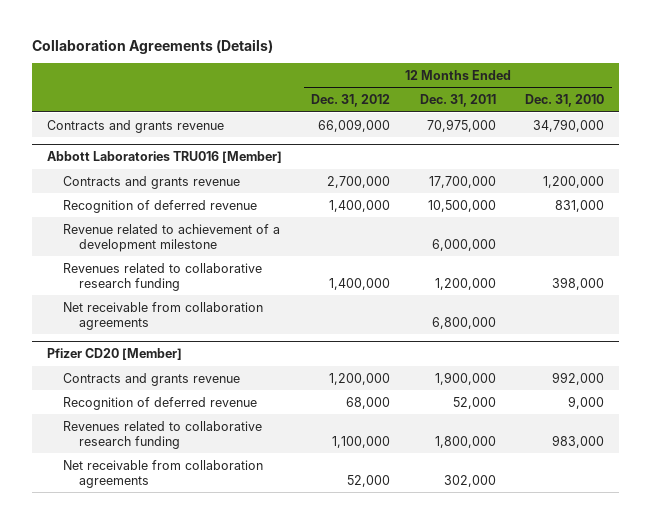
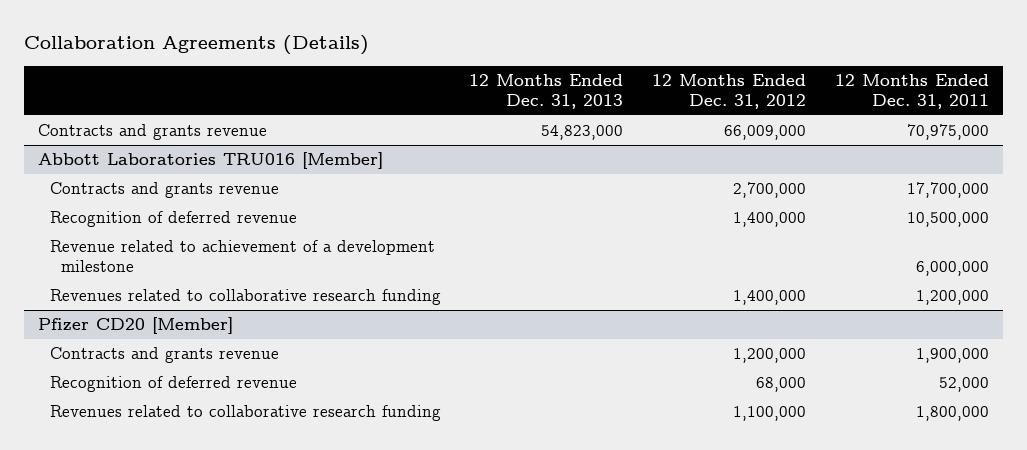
[525,93,605,107] Dec. 31, 2010 -> none
none -> [469,73,624,110] 12 Months Ended Dec. 31, 2013
[62,301,263,330] Net receivable from collaboration agreements -> none
[62,459,263,488] Net receivable from collaboration agreements -> none

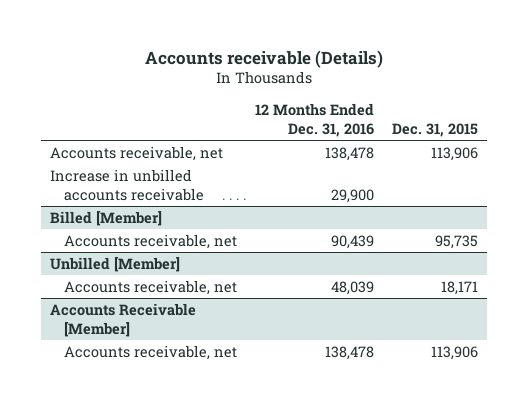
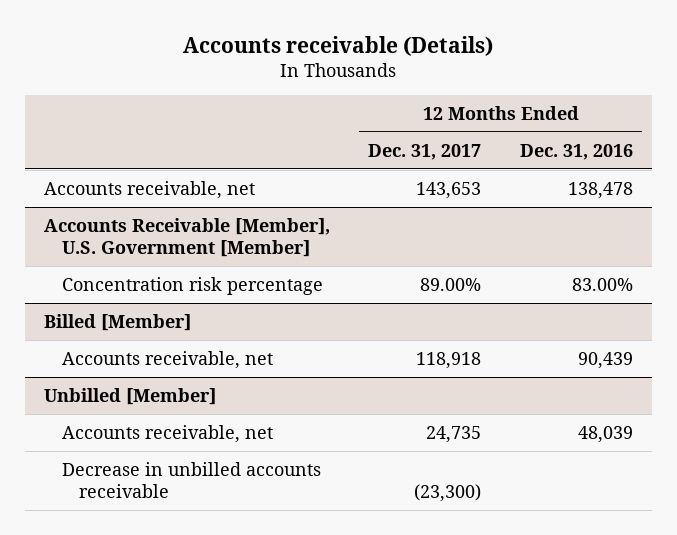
[392,122,479,137] Dec. 31, 2015 -> none
none -> [368,143,482,160] Dec. 31, 2017
[49,168,204,201] Increase in unbilled accounts receivable -> none
none -> [43,217,330,258] Accounts Receivable [Member], U.S. Government [Member]
none -> [61,276,323,295] Concentration risk percentage
[49,302,196,337] Accounts Receivable [Member] -> none
[63,344,237,360] Accounts receivable, net -> none
none -> [61,461,321,499] Decrease in unbilled accounts receivable

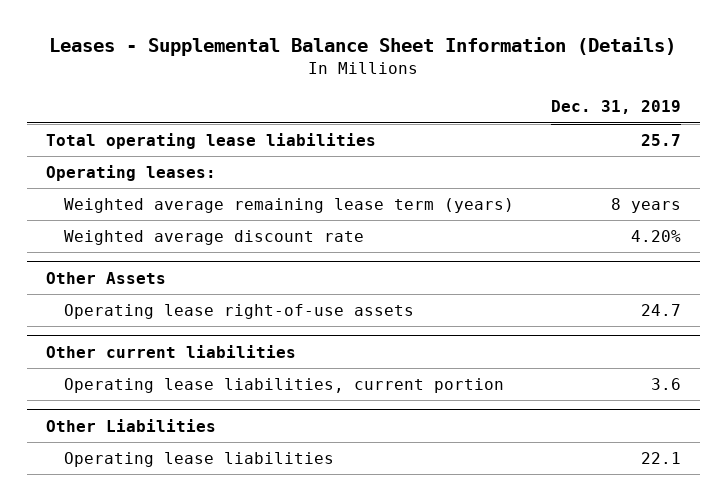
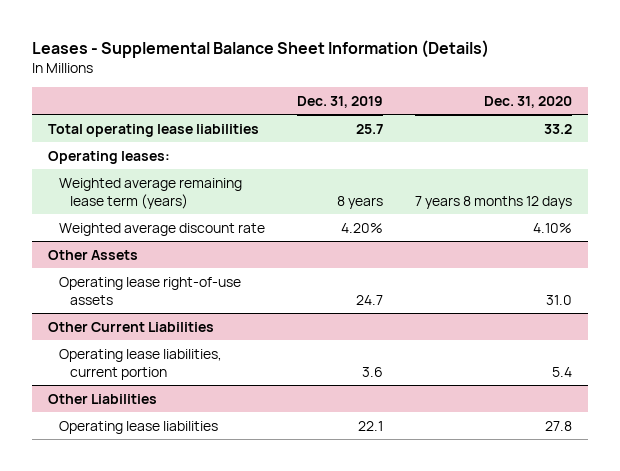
none -> [484,95,573,108] Dec. 31, 2020
[45,345,296,359] Other current liabilities -> [48,321,215,332] Other Current Liabilities

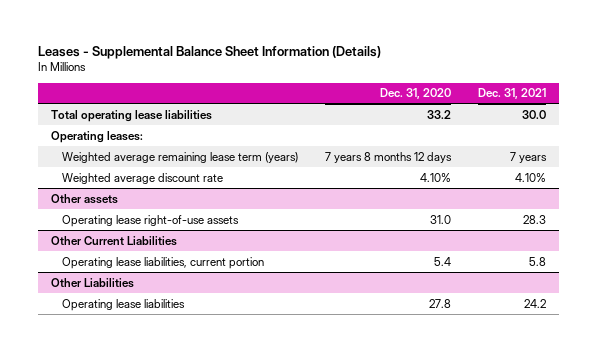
[297,95,384,108] Dec. 31, 2019 -> none
none -> [477,88,546,100] Dec. 31, 2021
[48,249,139,260] Other Assets -> [51,193,119,204] Other assets

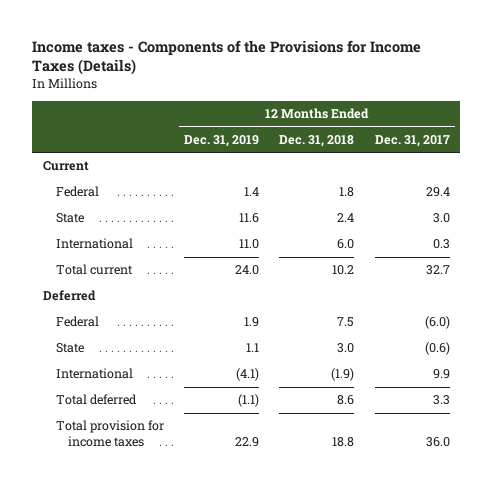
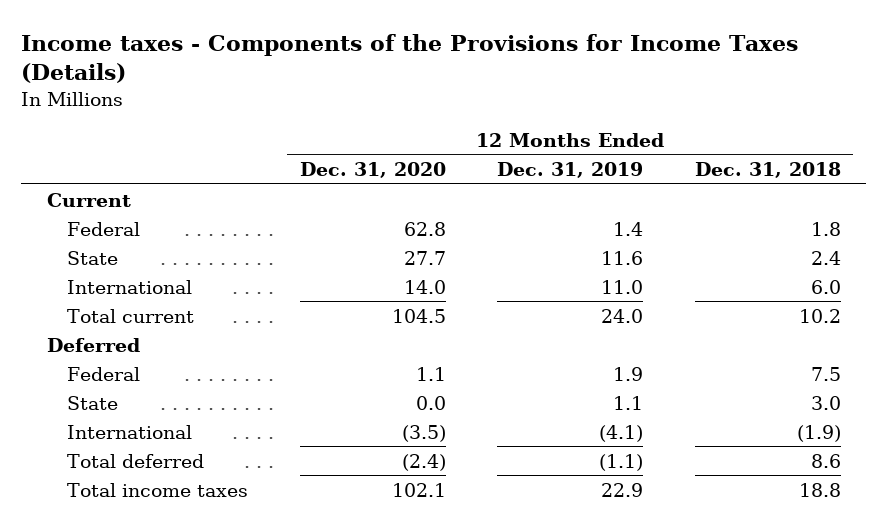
[374,134,450,147] Dec. 31, 2017 -> none
none -> [299,161,446,178] Dec. 31, 2020
[55,420,164,448] Total provision for income taxes -> [67,482,249,497] Total income taxes

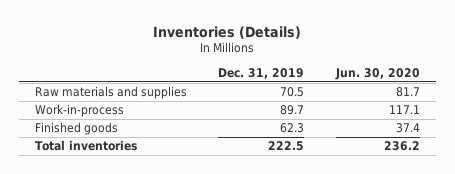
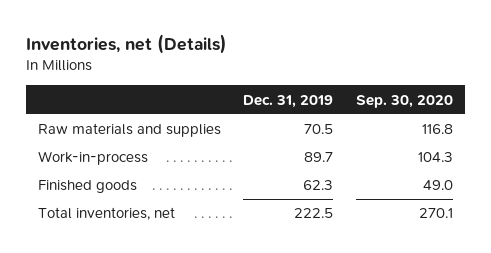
[153,25,302,39] Inventories (Details) -> [26,33,228,54] Inventories, net (Details)
[335,68,421,81] Jun. 30, 2020 -> none
none -> [356,94,454,108] Sep. 30, 2020
[34,140,137,152] Total inventories -> [37,207,175,221] Total inventories, net

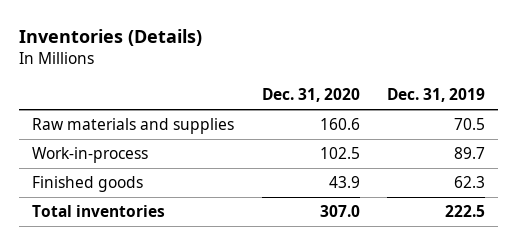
[26,33,228,54] Inventories, net (Details) -> [18,29,202,47] Inventories (Details)
[356,94,454,108] Sep. 30, 2020 -> none
none -> [261,88,360,103] Dec. 31, 2020
[37,207,175,221] Total inventories, net -> [32,205,166,218] Total inventories

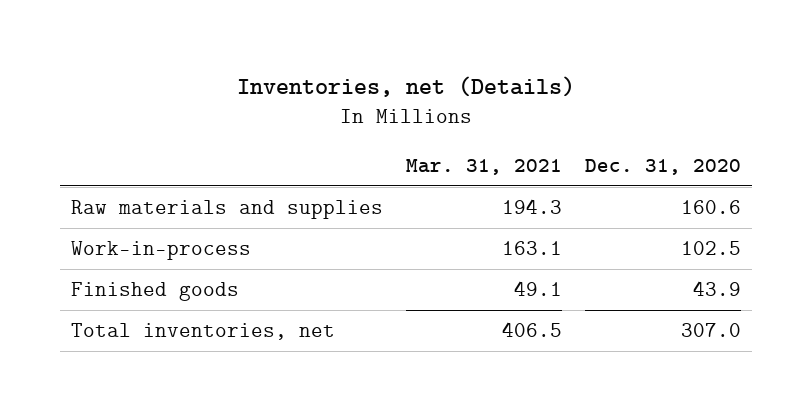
[18,29,202,47] Inventories (Details) -> [237,75,576,97] Inventories, net (Details)
[386,88,485,103] Dec. 31, 2019 -> none
none -> [406,158,563,175] Mar. 31, 2021
[32,205,166,218] Total inventories -> [71,323,336,341] Total inventories, net

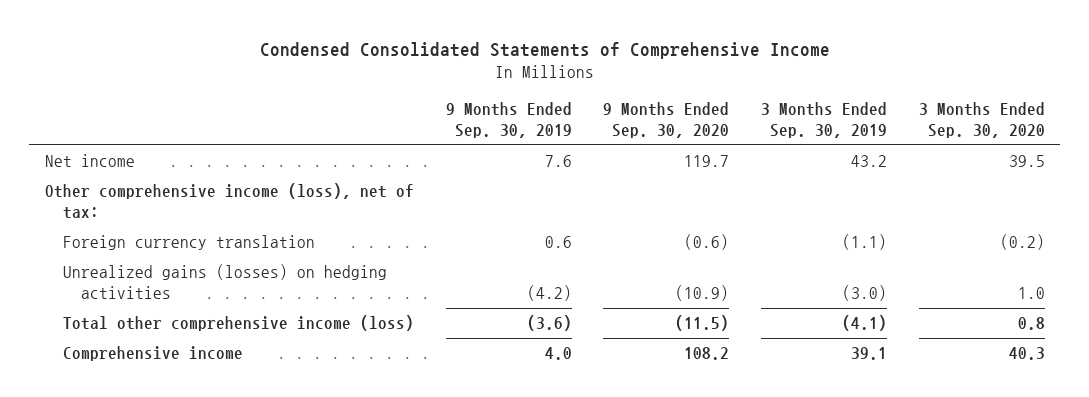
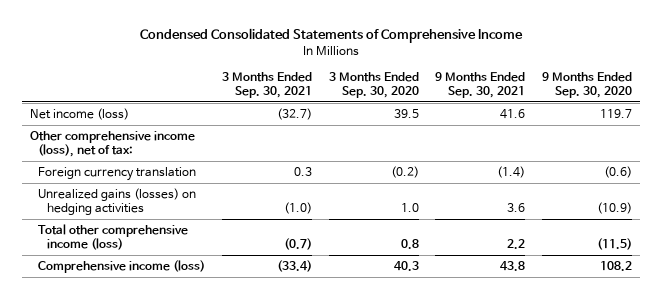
[445,102,572,138] 9 Months Ended Sep. 30, 2019 -> none
[760,102,887,138] 3 Months Ended Sep. 30, 2019 -> none
none -> [222,72,313,99] 3 Months Ended Sep. 30, 2021
none -> [435,72,526,99] 9 Months Ended Sep. 30, 2021
[44,154,135,168] Net income -> [30,107,130,120] Net income (loss)
[62,346,243,362] Comprehensive income -> [38,259,206,273] Comprehensive income (loss)

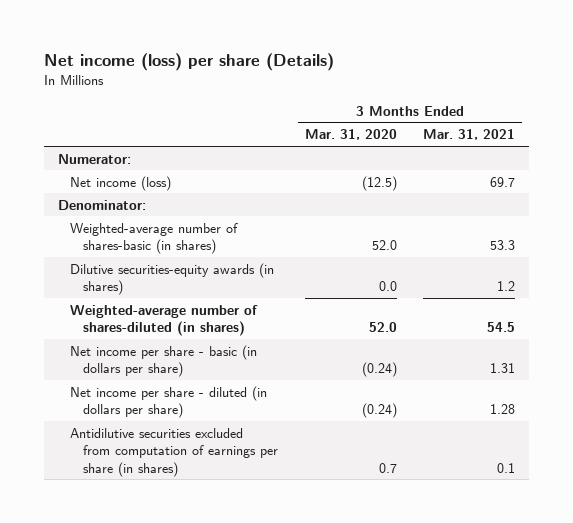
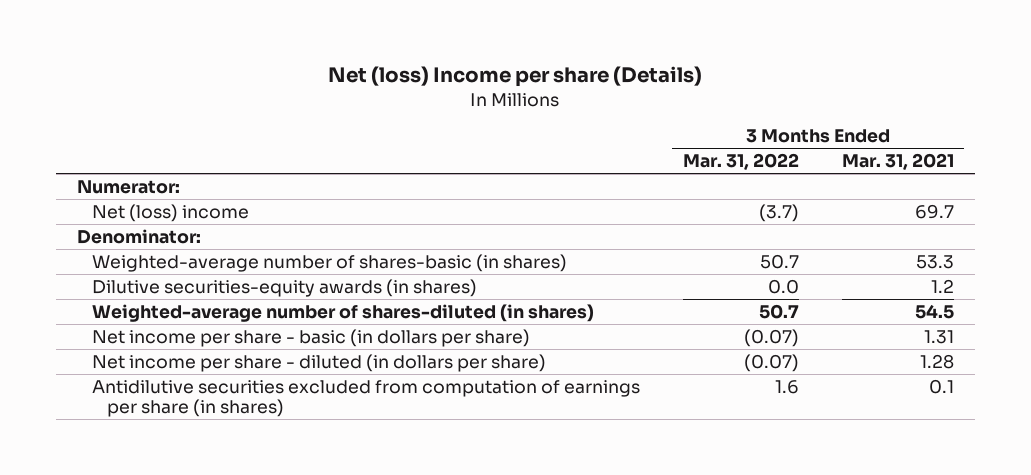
[44,53,335,72] Net income (loss) per share (Details) -> [328,66,703,88] Net (loss) Income per share (Details)
[304,129,397,141] Mar. 31, 2020 -> none
none -> [682,152,799,170] Mar. 31, 2022
[70,175,172,191] Net income (loss) -> [92,203,250,222] Net (loss) income

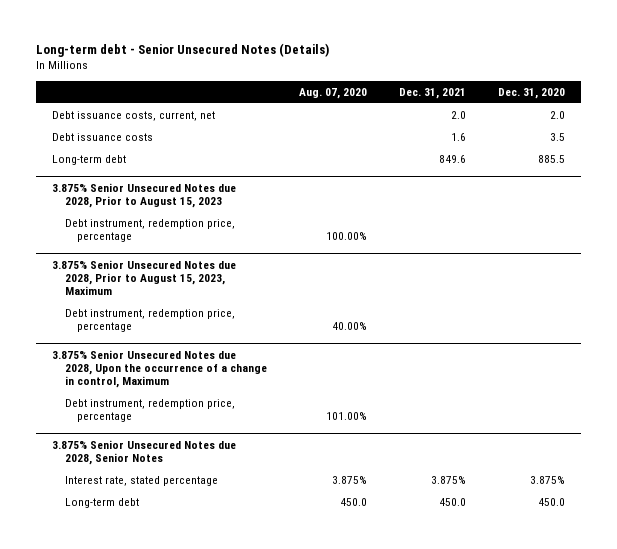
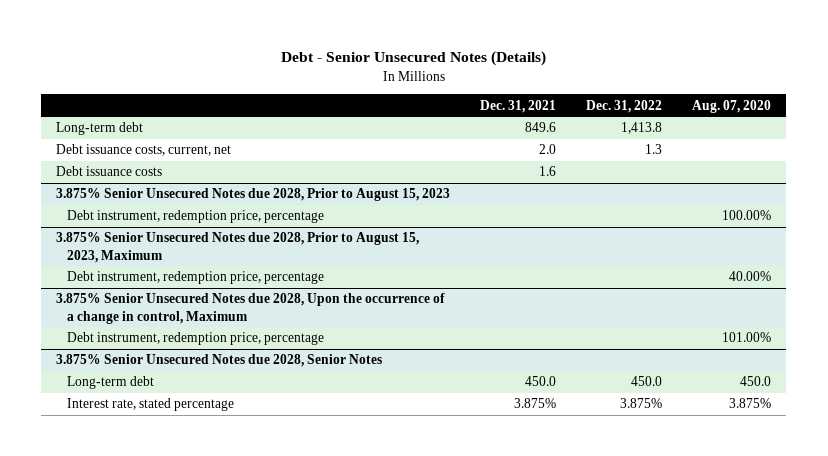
[36,42,330,57] Long-term debt - Senior Unsecured Notes (Details) -> [280,51,546,67] Debt - Senior Unsecured Notes (Details)
[497,87,565,99] Dec. 31, 2020 -> none
none -> [586,99,663,113] Dec. 31, 2022
[52,155,127,166] Long-term debt -> [56,122,144,136] Long-term debt
[64,476,218,487] Interest rate, stated percentage -> [67,398,235,412] Interest rate, stated percentage

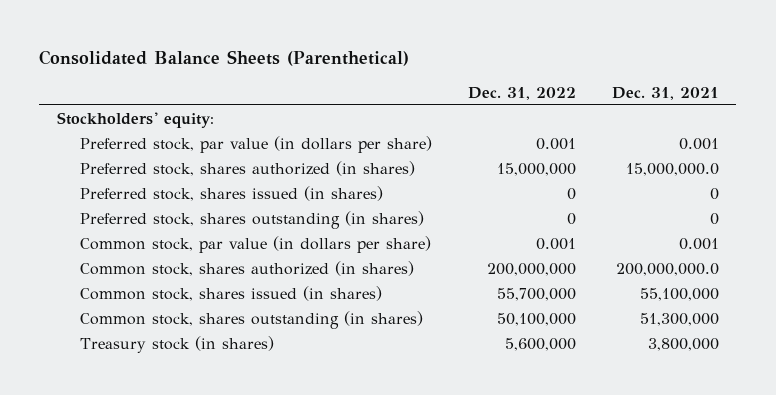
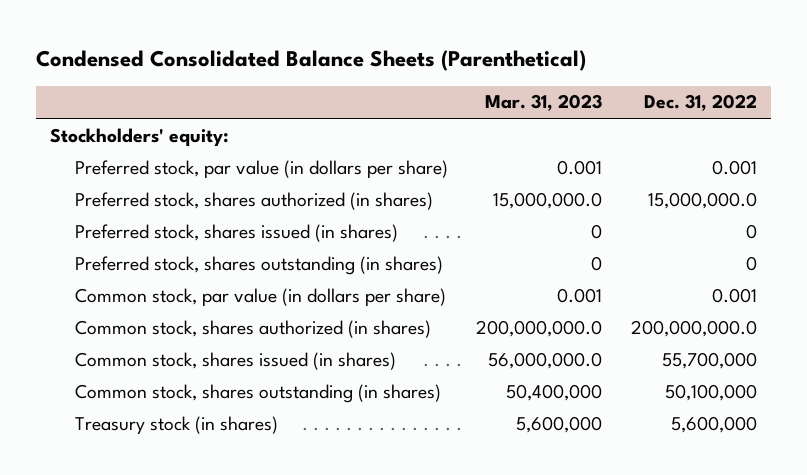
[39,49,410,66] Consolidated Balance Sheets (Parenthetical) -> [36,50,587,72] Condensed Consolidated Balance Sheets (Parenthetical)
[611,86,719,100] Dec. 31, 2021 -> none
none -> [485,94,603,112] Mar. 31, 2023
[496,162,576,176] 15,000,000 -> [647,191,757,209] 15,000,000.0
[486,262,576,276] 200,000,000 -> [630,319,757,337] 200,000,000.0

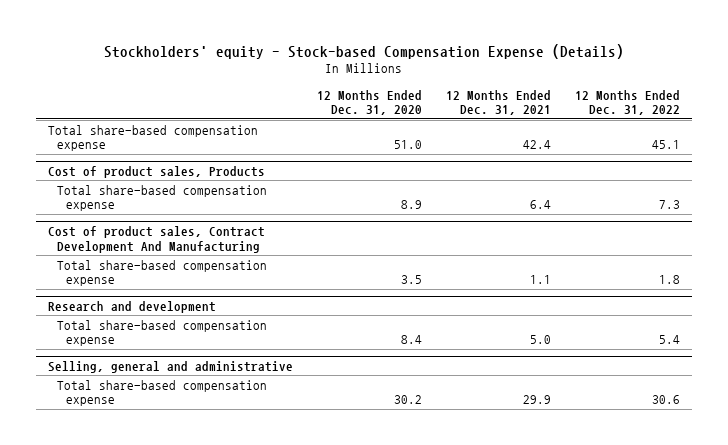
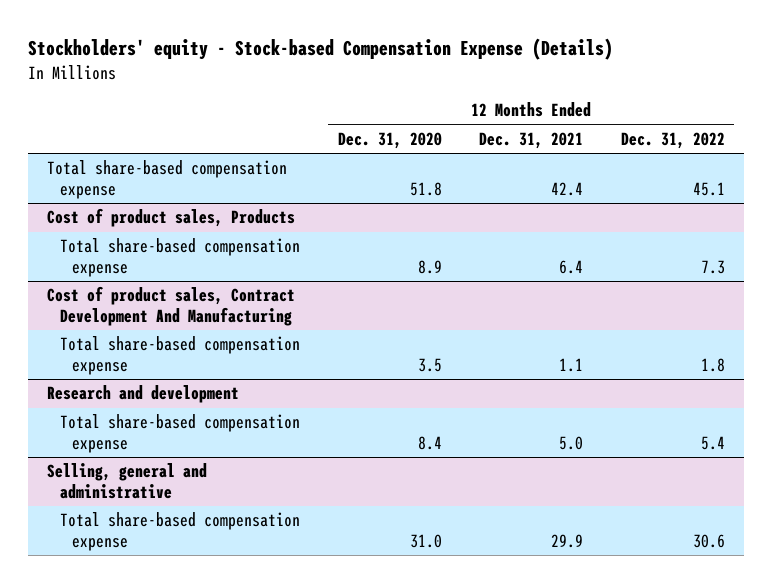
[394,140,423,150] 51.0 -> [409,182,442,197] 51.8
[394,395,423,405] 30.2 -> [409,534,442,549] 31.0

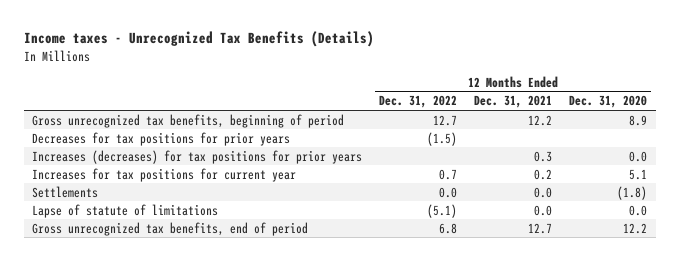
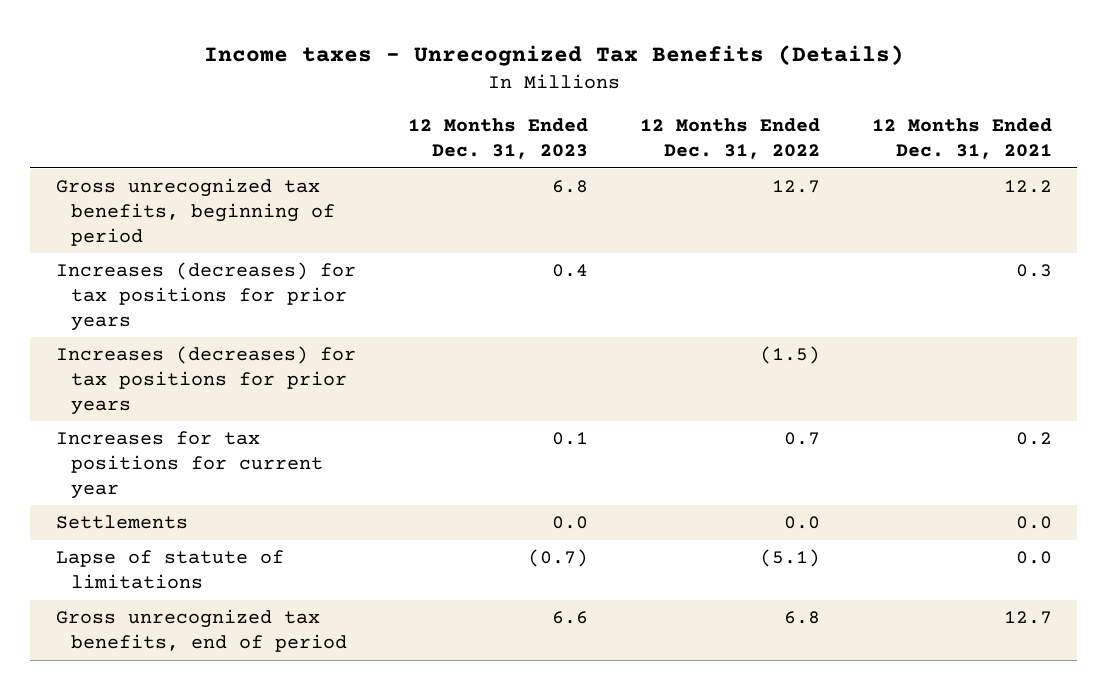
[569,95,648,109] Dec. 31, 2020 -> none
none -> [407,118,588,160] 12 Months Ended Dec. 31, 2023
[32,131,291,146] Decreases for tax positions for prior years -> none
none -> [56,346,357,415] Increases (decreases) for tax positions for prior years

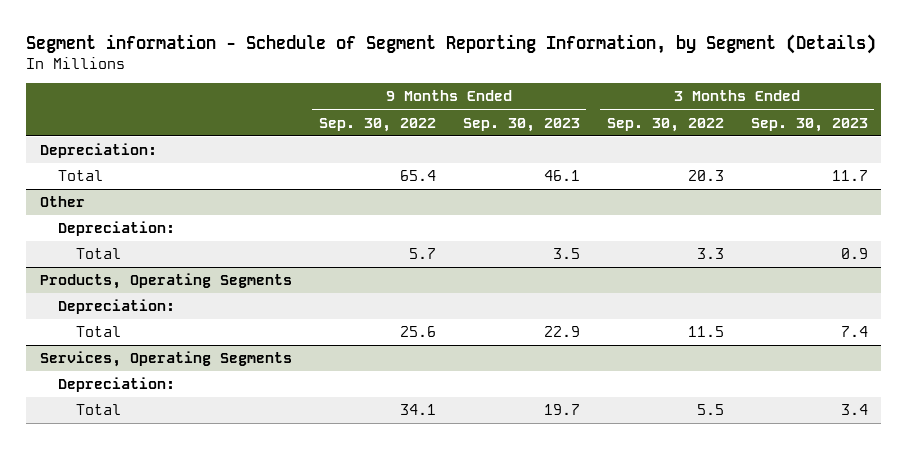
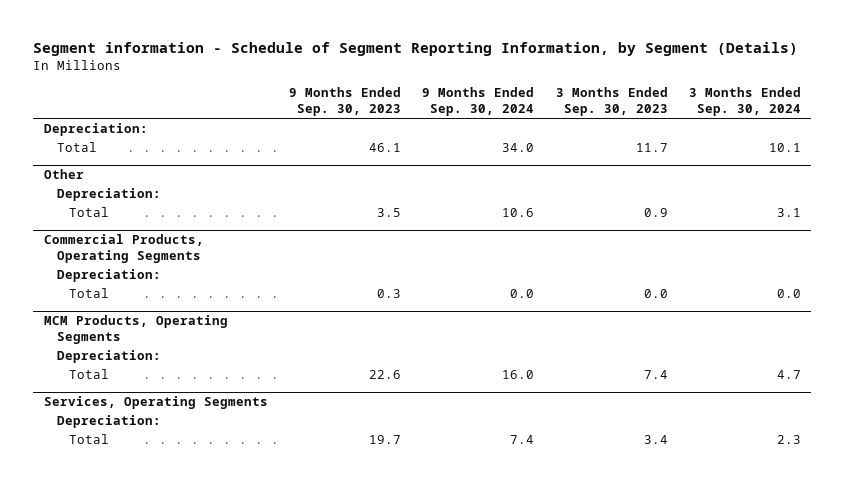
[318,117,436,132] Sep. 30, 2022 -> none
[606,117,724,132] Sep. 30, 2022 -> none
none -> [422,86,535,117] 9 Months Ended Sep. 30, 2024
none -> [688,86,801,117] 3 Months Ended Sep. 30, 2024
[39,273,292,290] Products, Operating Segments -> [43,234,204,264] Commercial Products, Operating Segments
[543,326,580,338] 22.9 -> [377,289,402,299] 0.3
[840,326,868,338] 7.4 -> [643,289,668,299] 0.0
none -> [43,315,228,345] MCM Products, Operating Segments
none -> [56,350,161,364] Depreciation:
none -> [69,369,110,380] Total

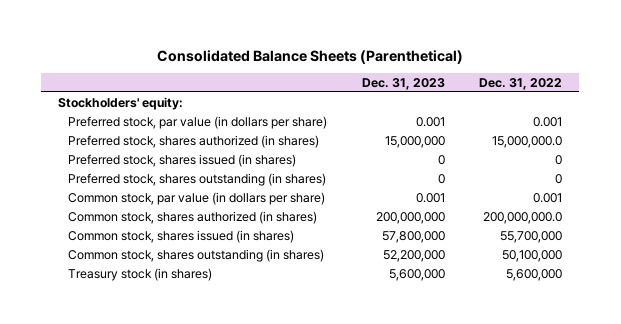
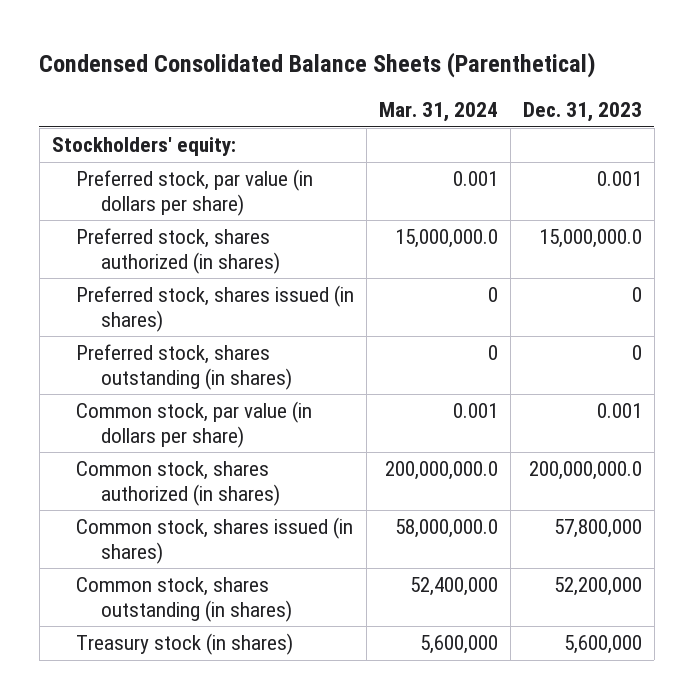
[157,49,464,64] Consolidated Balance Sheets (Parenthetical) -> [39,51,597,78] Condensed Consolidated Balance Sheets (Parenthetical)
[479,77,563,90] Dec. 31, 2022 -> none
none -> [379,102,499,123] Mar. 31, 2024
[384,135,445,148] 15,000,000 -> [539,229,643,249] 15,000,000.0
[375,211,445,224] 200,000,000 -> [529,461,643,481] 200,000,000.0

